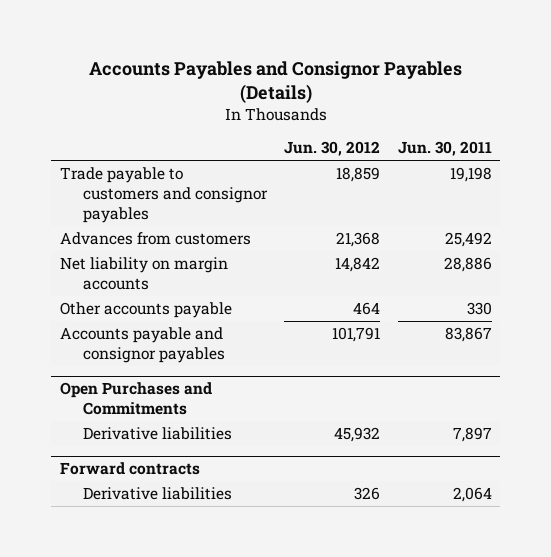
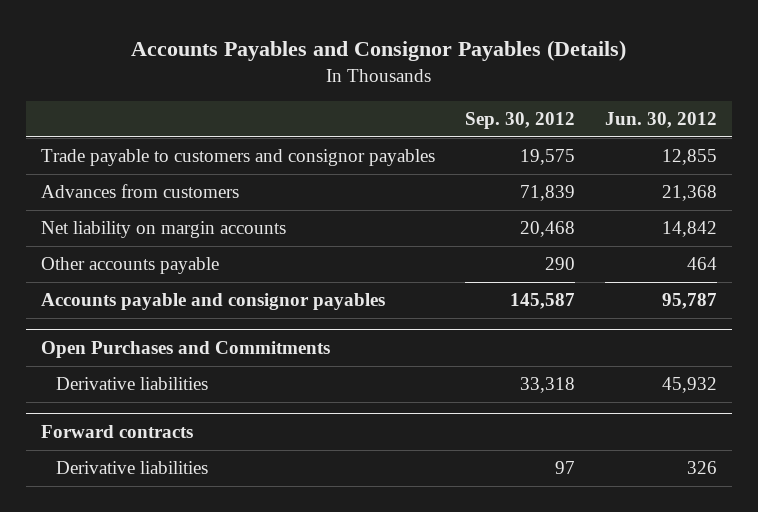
[397,141,492,157] Jun. 30, 2011 -> none
none -> [465,111,576,129] Sep. 30, 2012
[336,166,381,182] 18,859 -> [662,149,718,166] 12,855
[332,326,381,342] 101,791 -> [662,293,718,310] 95,787

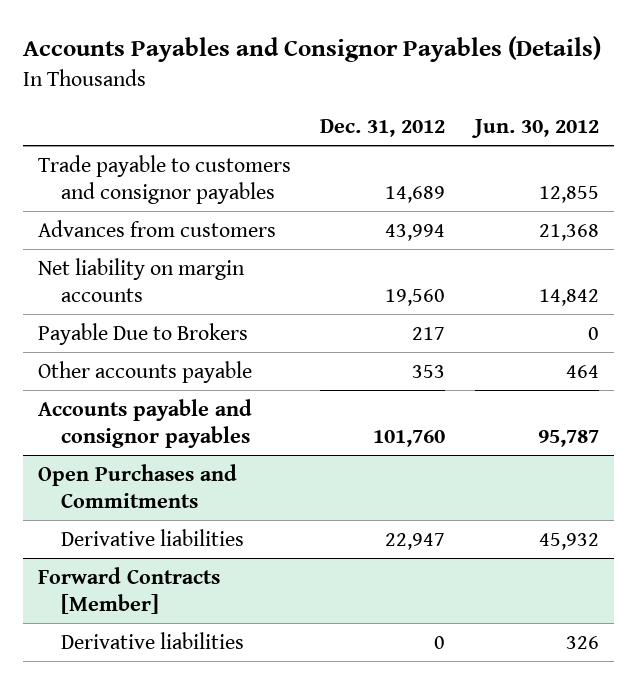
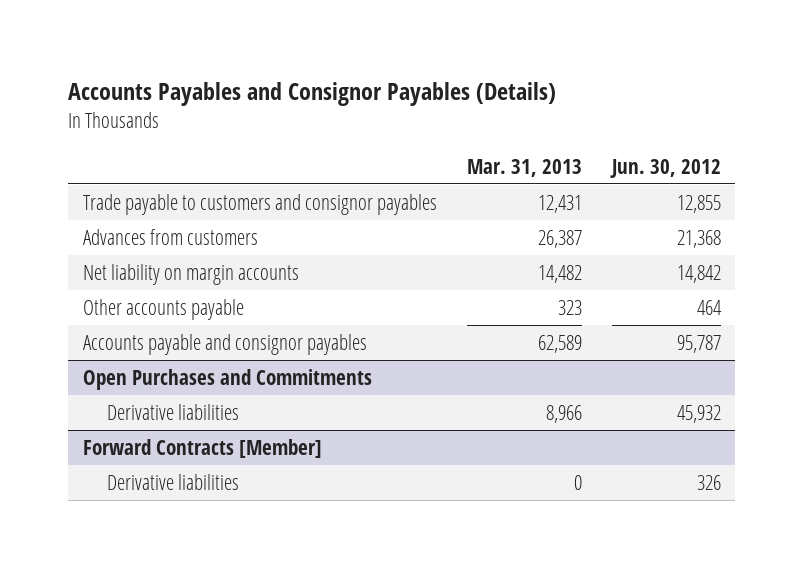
[320,119,446,138] Dec. 31, 2012 -> none
none -> [466,158,582,177] Mar. 31, 2013
[37,322,248,345] Payable Due to Brokers -> none

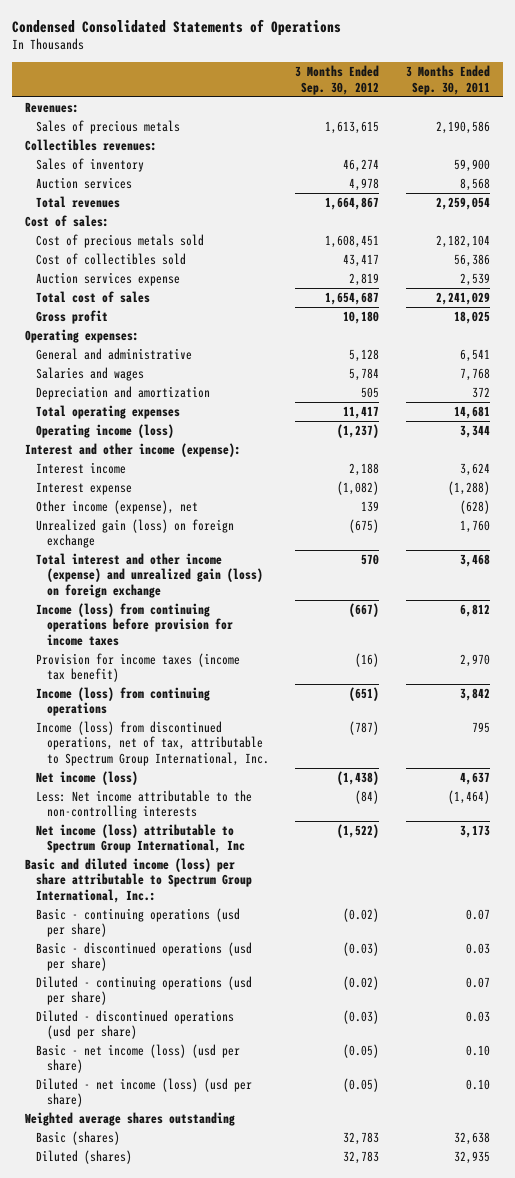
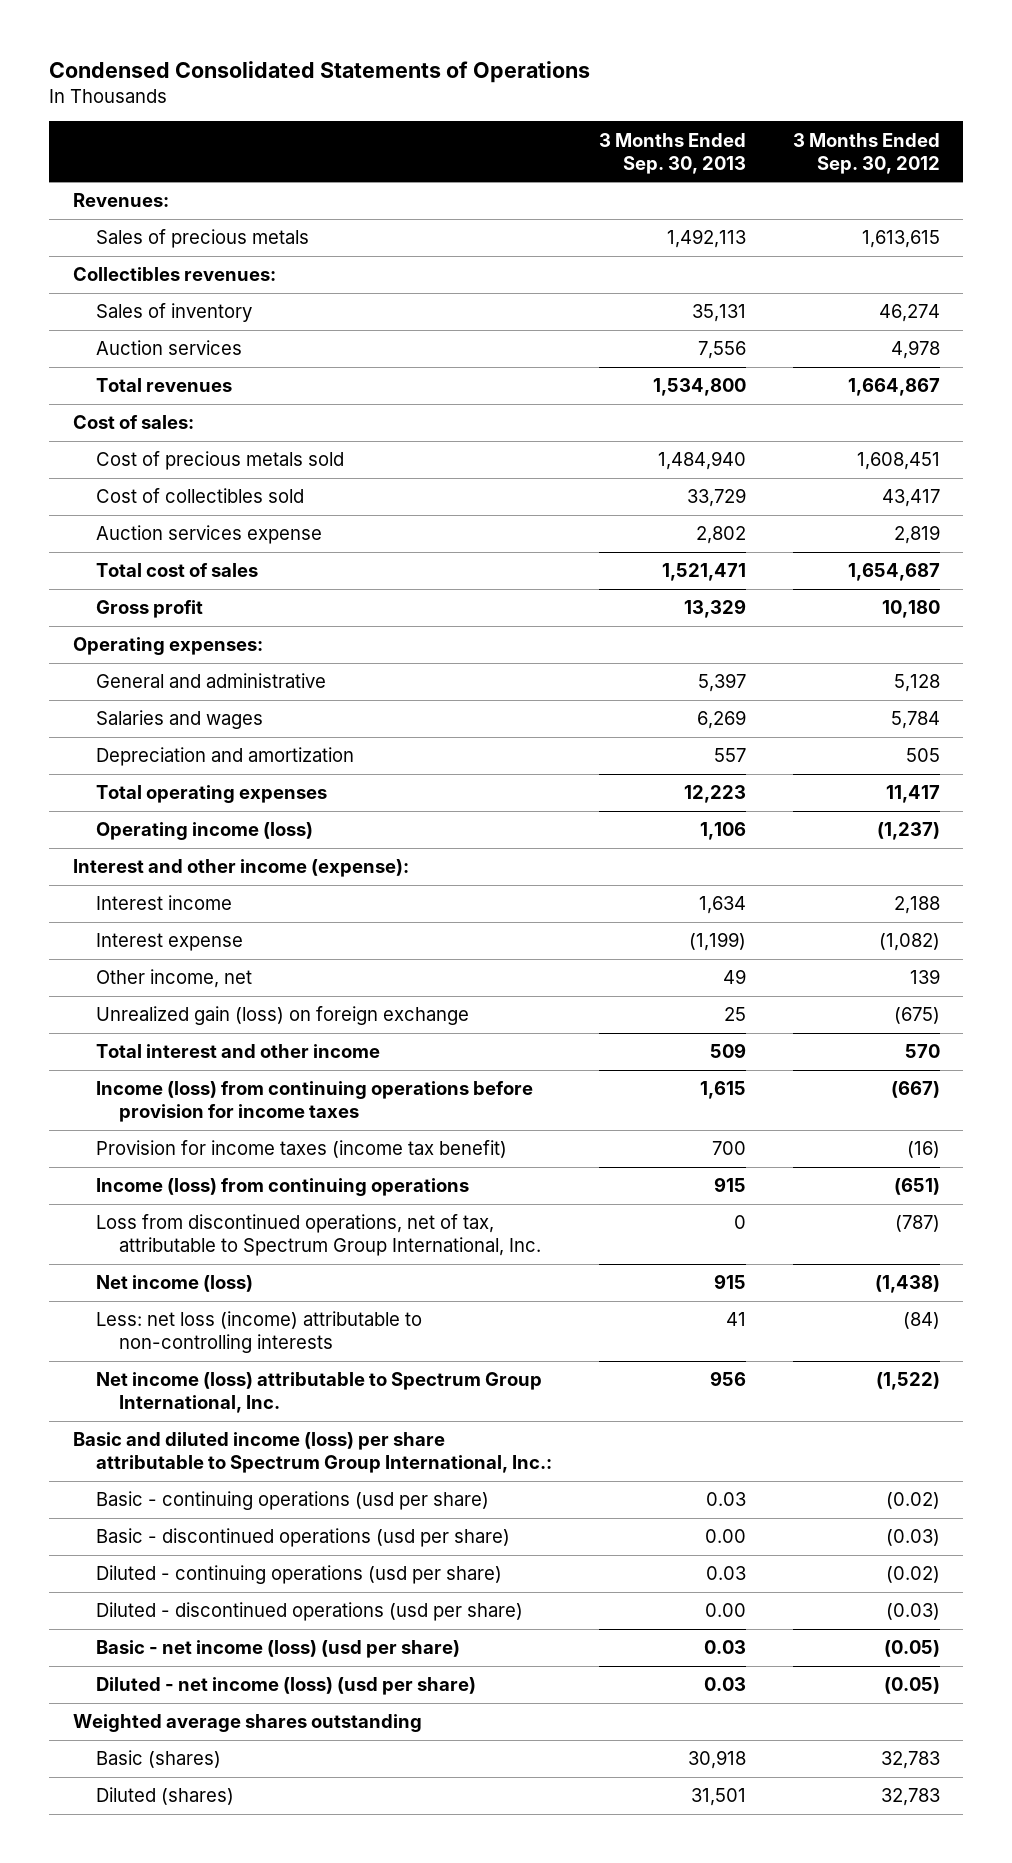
[405,65,490,95] 3 Months Ended Sep. 30, 2011 -> none
none -> [598,132,746,174] 3 Months Ended Sep. 30, 2013
[36,500,199,515] Other income (expense), net -> [95,969,252,989] Other income, net
[36,553,263,598] Total interest and other income (expense) and unrealized gain (loss) on foreign exchange -> [95,1044,380,1059] Total interest and other income
[36,721,269,766] Income (loss) from discontinued operations, net of tax, attributable to Spectrum Group International, Inc. -> [95,1214,541,1257] Loss from discontinued operations, net of tax, attributable to Spectrum Group International, Inc.
[36,790,253,820] Less: Net income attributable to the non-controlling interests -> [95,1311,422,1354] Less: net loss (income) attributable to non-controlling interests
[36,824,245,854] Net income (loss) attributable to Spectrum Group International, Inc -> [95,1372,542,1414] Net income (loss) attributable to Spectrum Group International, Inc.

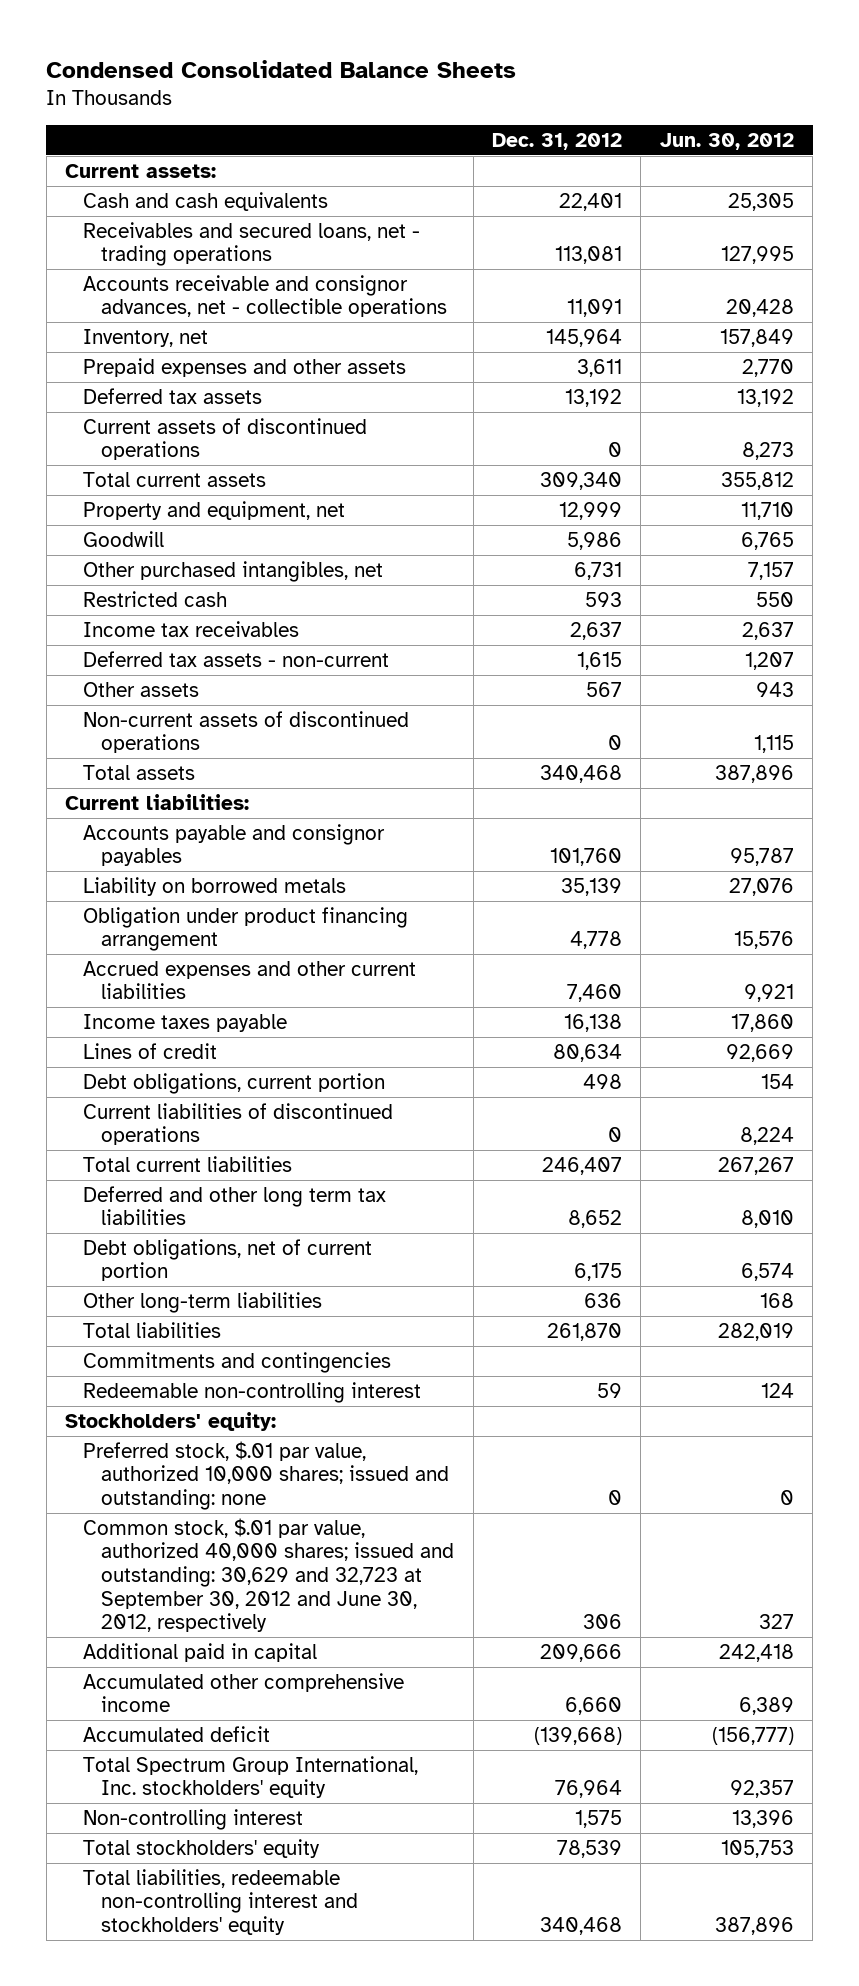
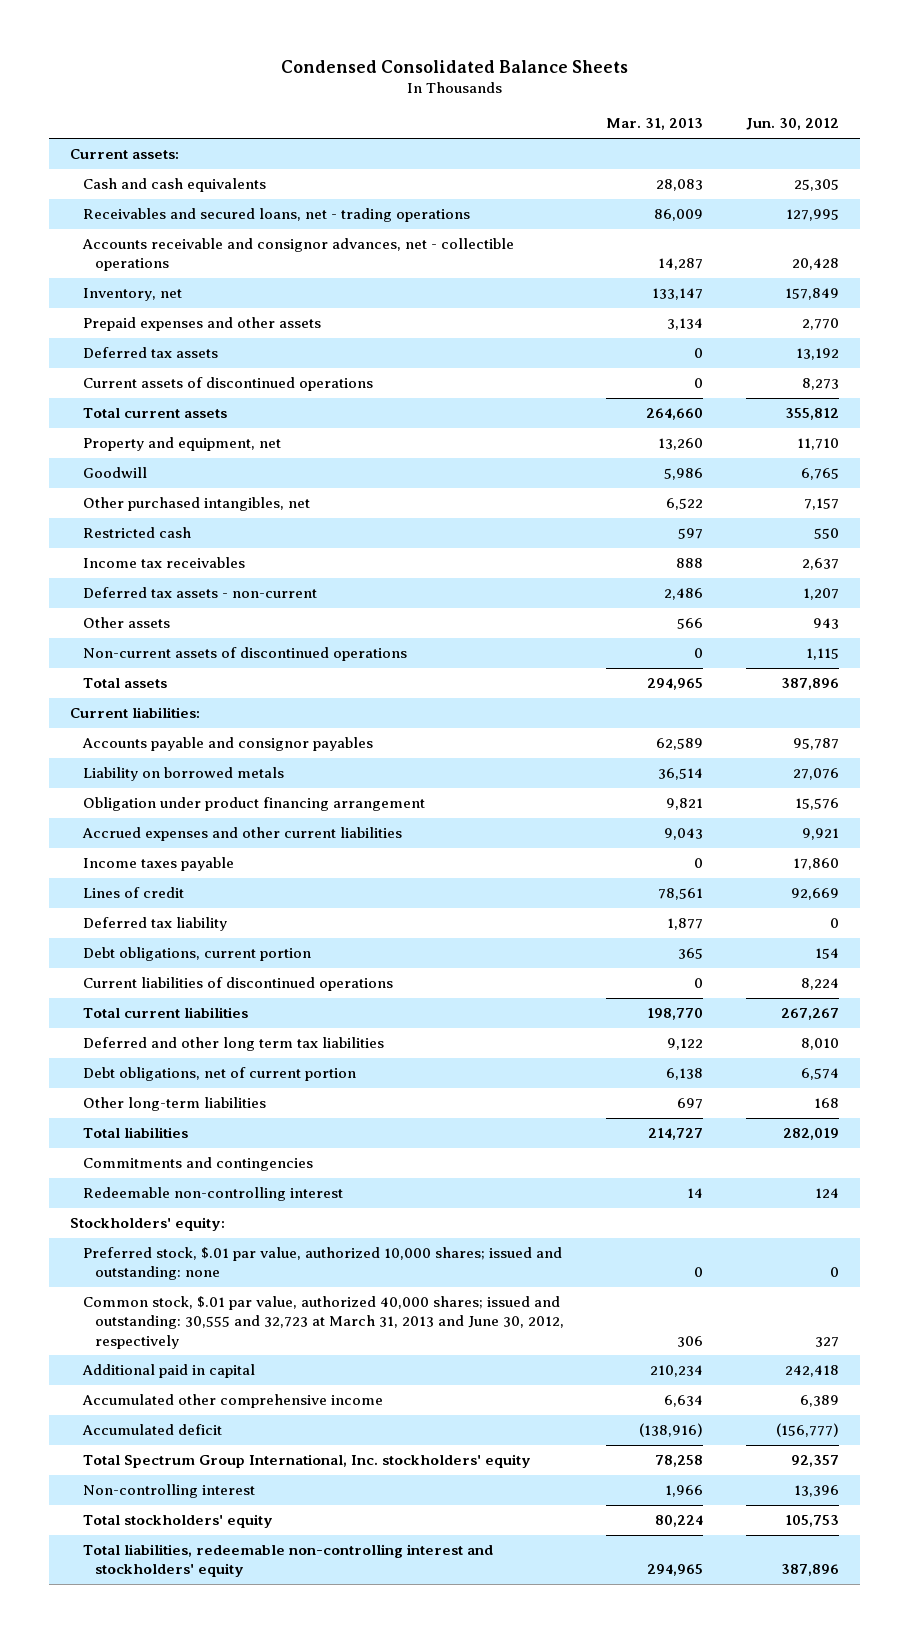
[491,132,622,150] Dec. 31, 2012 -> none
none -> [606,118,704,131] Mar. 31, 2013
none -> [82,917,227,932] Deferred tax liability
[83,1517,455,1633] Common stock, $.01 par value, authorized 40,000 shares; issued and outstanding: 30,629 and 32,723 at September 30, 2012 and June 30, 2012, respectively -> [82,1296,565,1349] Common stock, $.01 par value, authorized 40,000 shares; issued and outstanding: 30,555 and 32,723 at March 31, 2013 and June 30, 2012, respectively

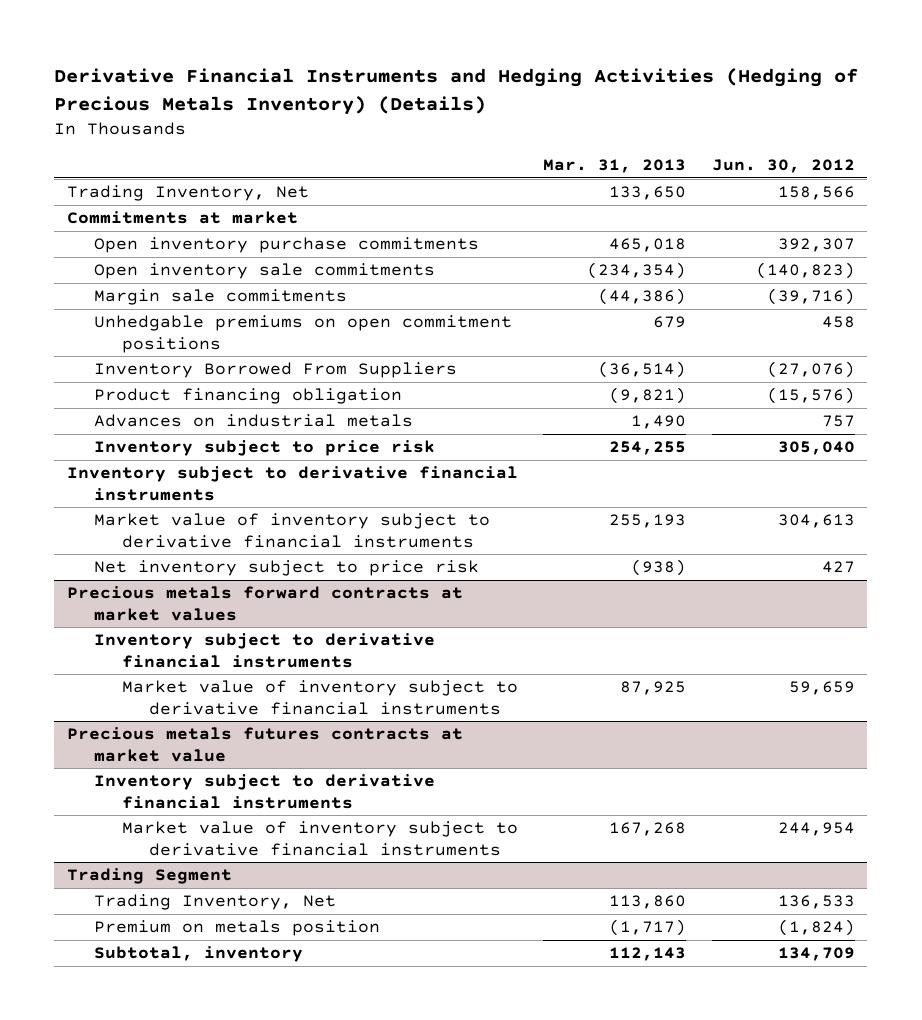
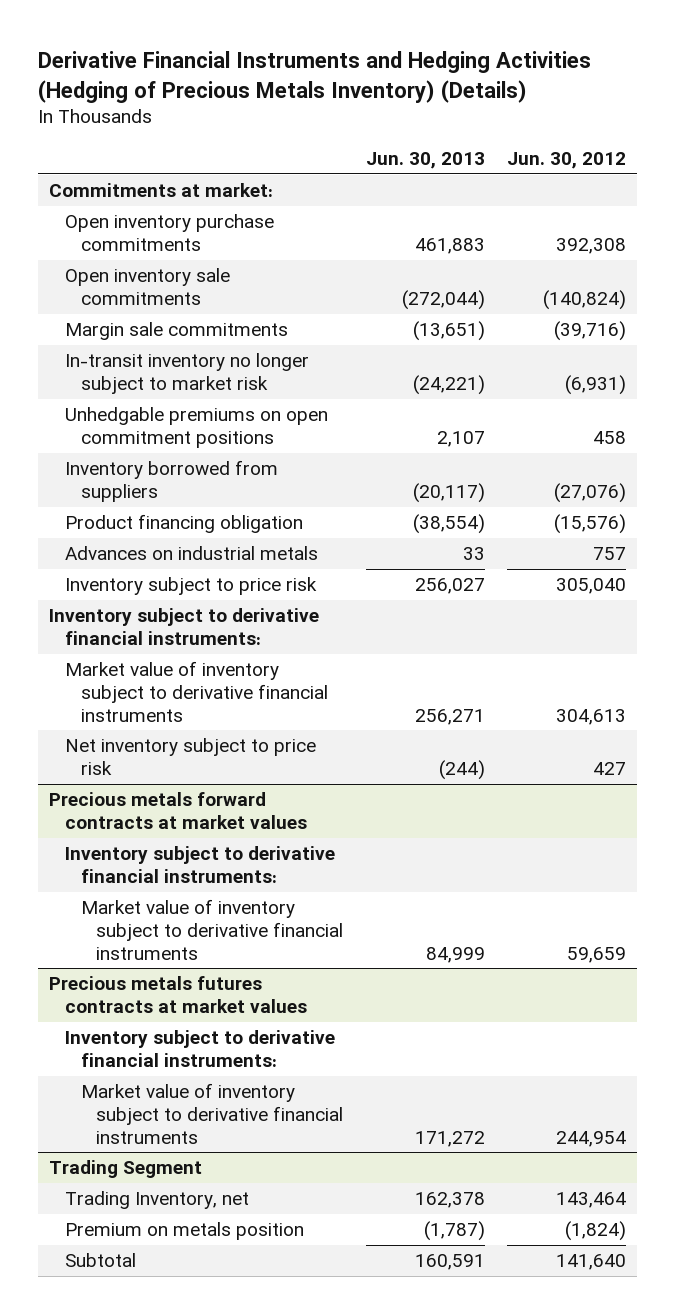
[543,159,687,174] Mar. 31, 2013 -> none
none -> [365,151,485,169] Jun. 30, 2013
[66,185,309,202] Trading Inventory, Net -> none
[66,211,298,225] Commitments at market -> [49,183,274,198] Commitments at market:
[777,238,855,253] 392,307 -> [555,237,626,254] 392,308
[755,262,855,280] (140,823) -> [542,289,626,310] (140,824)
none -> [64,353,309,394] In-transit inventory no longer subject to market risk
[94,362,458,379] Inventory Borrowed From Suppliers -> [64,460,278,502] Inventory borrowed from suppliers
[66,466,518,501] Inventory subject to derivative financial instruments -> [49,608,320,645] Inventory subject to derivative financial instruments:
[94,633,436,668] Inventory subject to derivative financial instruments -> [64,846,335,883] Inventory subject to derivative financial instruments:
[66,727,463,762] Precious metals futures contracts at market value -> [49,976,307,1013] Precious metals futures contracts at market values
[94,774,436,809] Inventory subject to derivative financial instruments -> [64,1030,335,1067] Inventory subject to derivative financial instruments:
[94,894,337,911] Trading Inventory, Net -> [64,1191,249,1210] Trading Inventory, net
[777,895,855,910] 136,533 -> [555,1192,626,1209] 143,464
[94,946,304,963] Subtotal, inventory -> [64,1253,136,1268] Subtotal
[777,947,855,962] 134,709 -> [555,1254,626,1271] 141,640

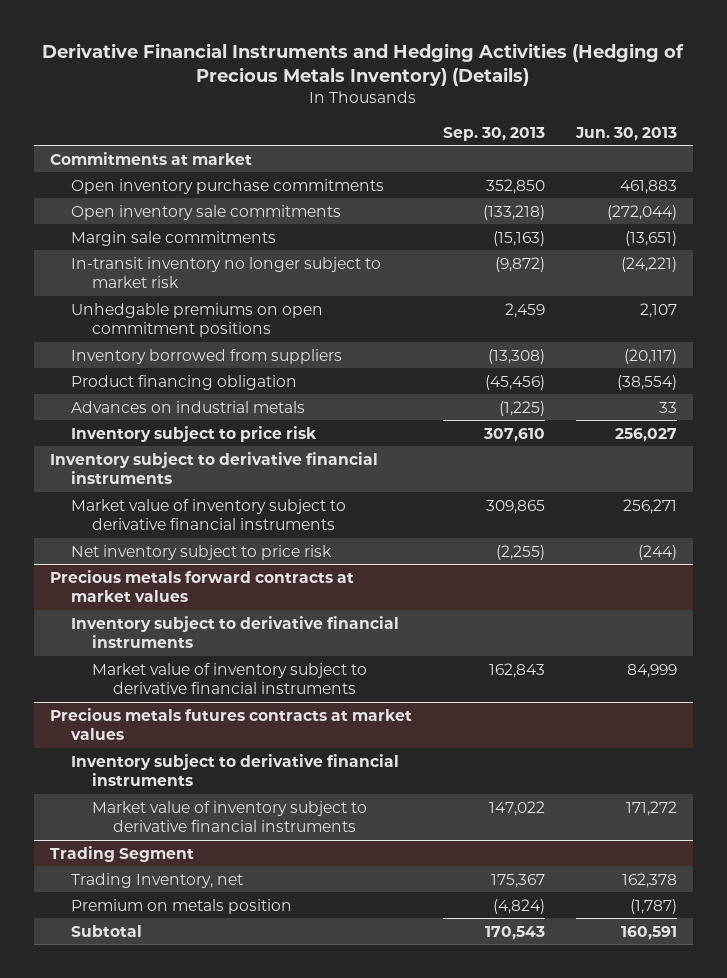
[506,151,626,169] Jun. 30, 2012 -> none
none -> [442,126,545,141] Sep. 30, 2013
[49,183,274,198] Commitments at market: -> [49,151,252,165] Commitments at market
[49,608,320,645] Inventory subject to derivative financial instruments: -> [49,451,378,485] Inventory subject to derivative financial instruments
[64,846,335,883] Inventory subject to derivative financial instruments: -> [70,615,399,649] Inventory subject to derivative financial instruments
[64,1030,335,1067] Inventory subject to derivative financial instruments: -> [70,753,399,787] Inventory subject to derivative financial instruments

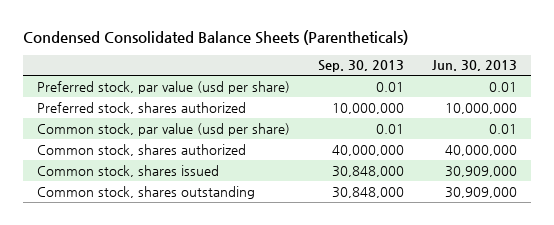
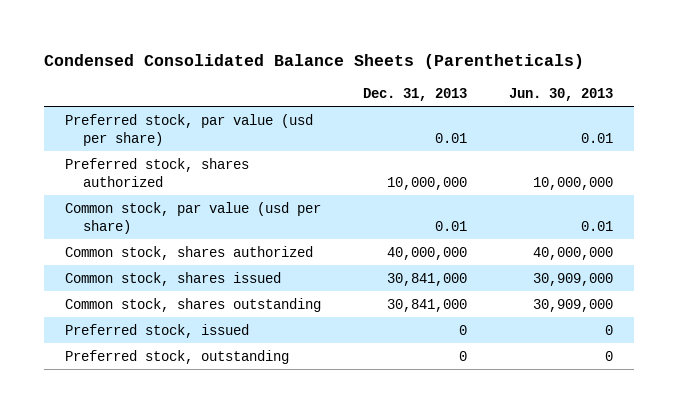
[317,60,404,73] Sep. 30, 2013 -> none
none -> [363,87,468,101] Dec. 31, 2013
none -> [64,323,249,338] Preferred stock, issued
none -> [64,349,289,364] Preferred stock, outstanding

